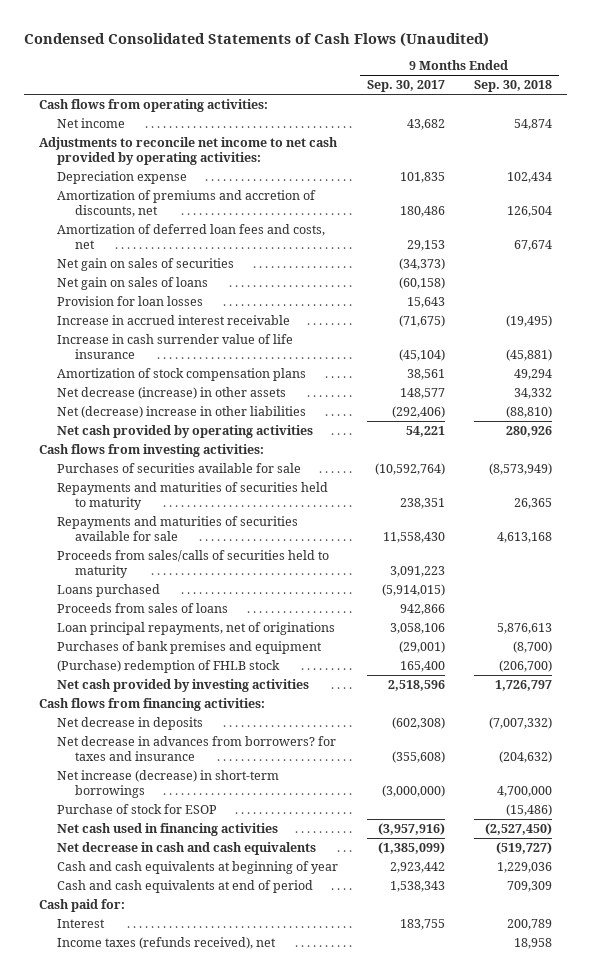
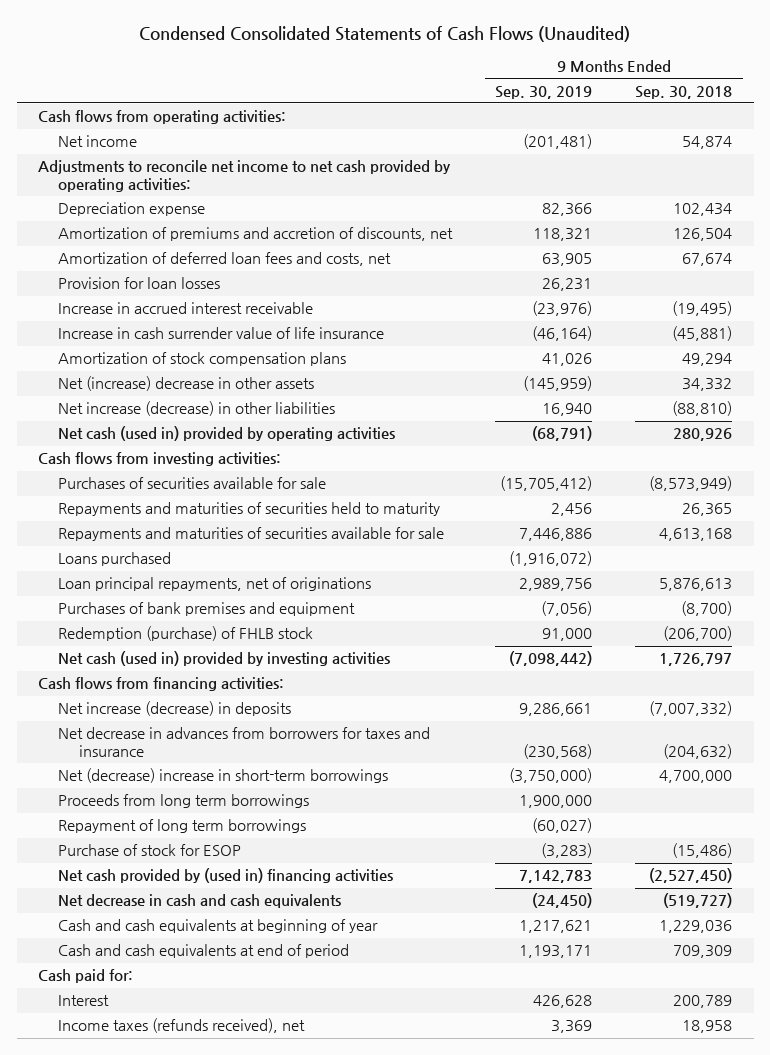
[366,80,445,93] Sep. 30, 2017 -> none
none -> [495,85,593,99] Sep. 30, 2019
[56,258,234,272] Net gain on sales of securities -> none
[56,277,208,291] Net gain on sales of loans -> none
[56,387,286,400] Net decrease (increase) in other assets -> [58,376,315,392] Net (increase) decrease in other assets
[56,406,306,419] Net (decrease) increase in other liabilities -> [58,401,336,417] Net increase (decrease) in other liabilities
[56,425,313,439] Net cash provided by operating activities -> [58,426,396,442] Net cash (used in) provided by operating activities
[56,550,329,578] Proceeds from sales/calls of securities held to maturity -> none
[56,603,228,614] Proceeds from sales of loans -> none
[56,660,280,674] (Purchase) redemption of FHLB stock -> [58,626,314,642] Redemption (purchase) of FHLB stock
[56,679,309,693] Net cash provided by investing activities -> [58,651,391,667] Net cash (used in) provided by investing activities
[56,717,203,731] Net decrease in deposits -> [58,701,292,717] Net increase (decrease) in deposits
[56,736,336,761] Net decrease in advances from borrowers? for taxes and insurance -> [58,727,431,757] Net decrease in advances from borrowers for taxes and insurance
[56,770,279,798] Net increase (decrease) in short-term borrowings -> [58,768,389,784] Net (decrease) increase in short-term borrowings
none -> [58,794,310,809] Proceeds from long term borrowings
none -> [58,819,307,834] Repayment of long term borrowings
[56,823,278,837] Net cash used in financing activities -> [58,868,394,884] Net cash provided by (used in) financing activities

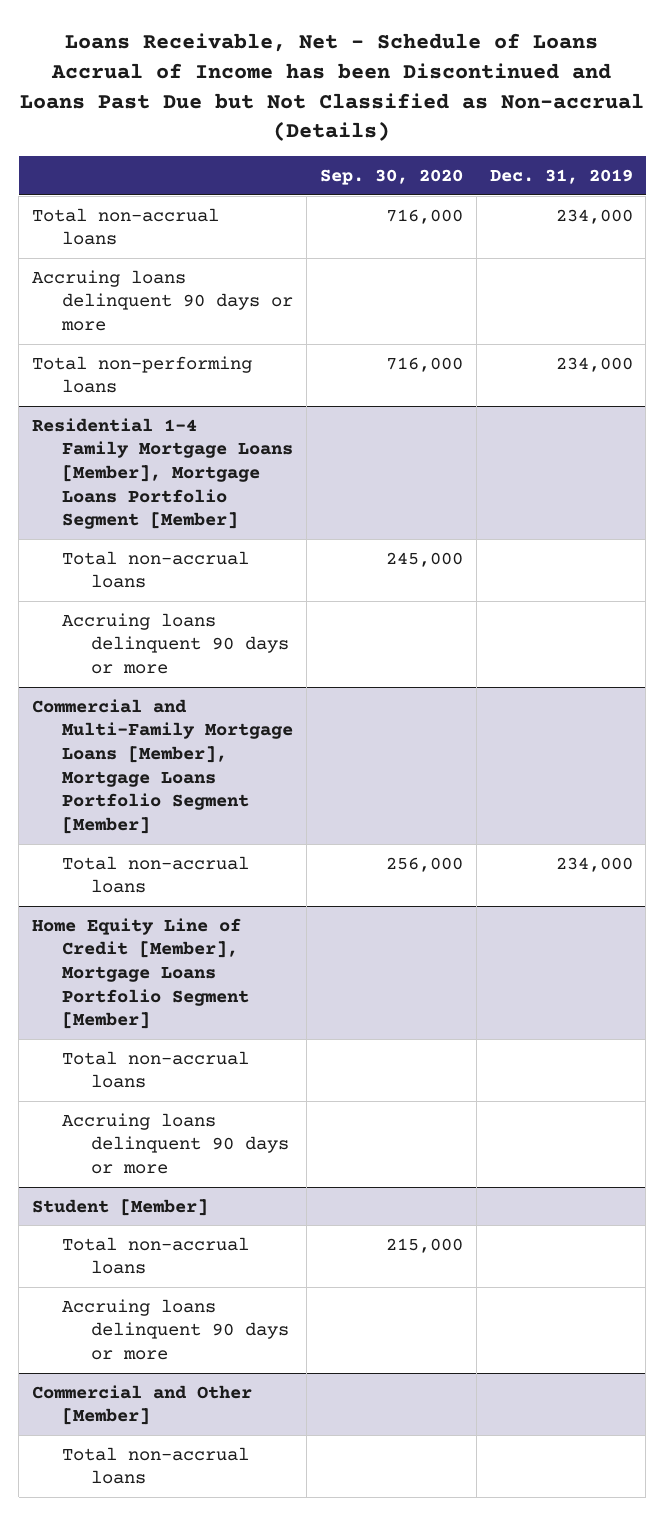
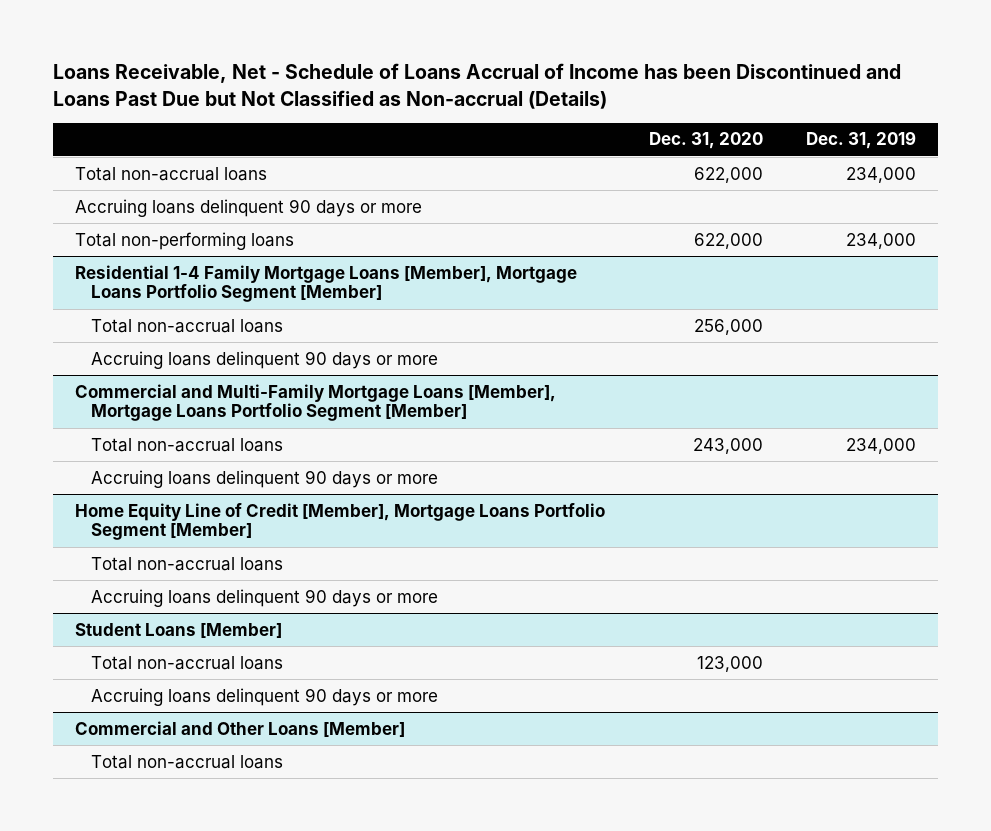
[319,169,463,186] Sep. 30, 2020 -> none
none -> [648,132,763,150] Dec. 31, 2020
none -> [91,469,439,488] Accruing loans delinquent 90 days or more
[32,1198,209,1216] Student [Member] -> [75,622,283,638] Student Loans [Member]
[32,1384,253,1426] Commercial and Other [Member] -> [75,720,406,737] Commercial and Other Loans [Member]

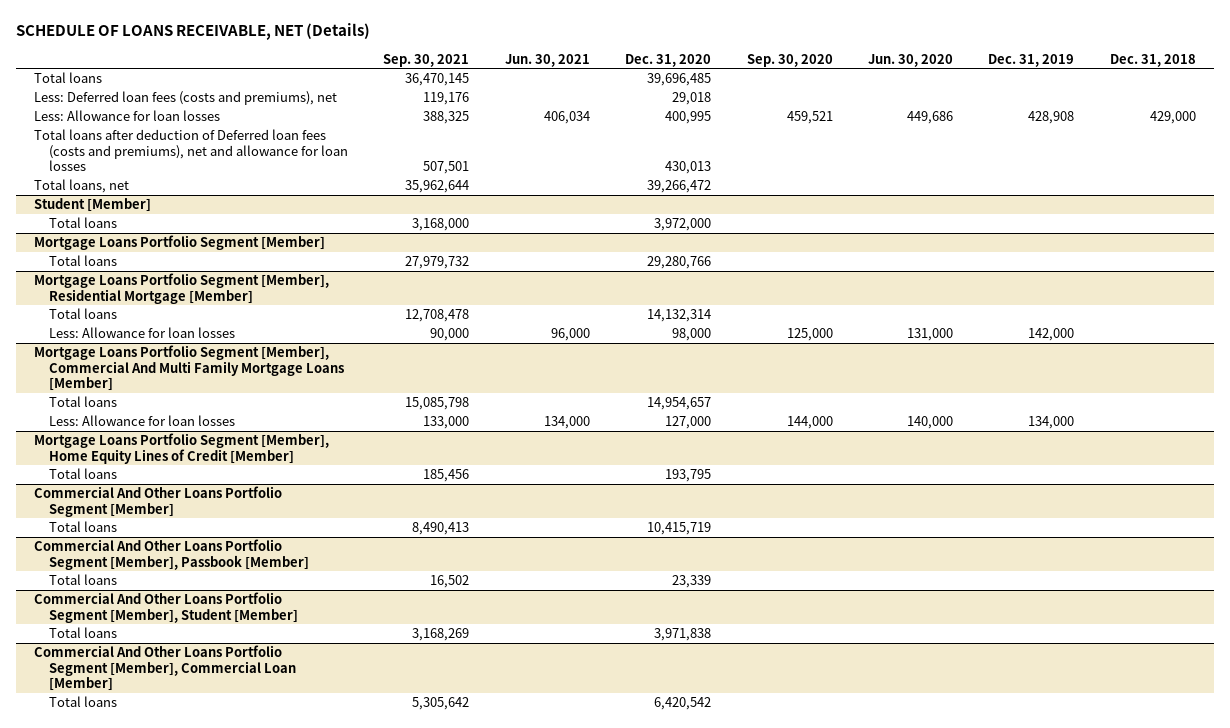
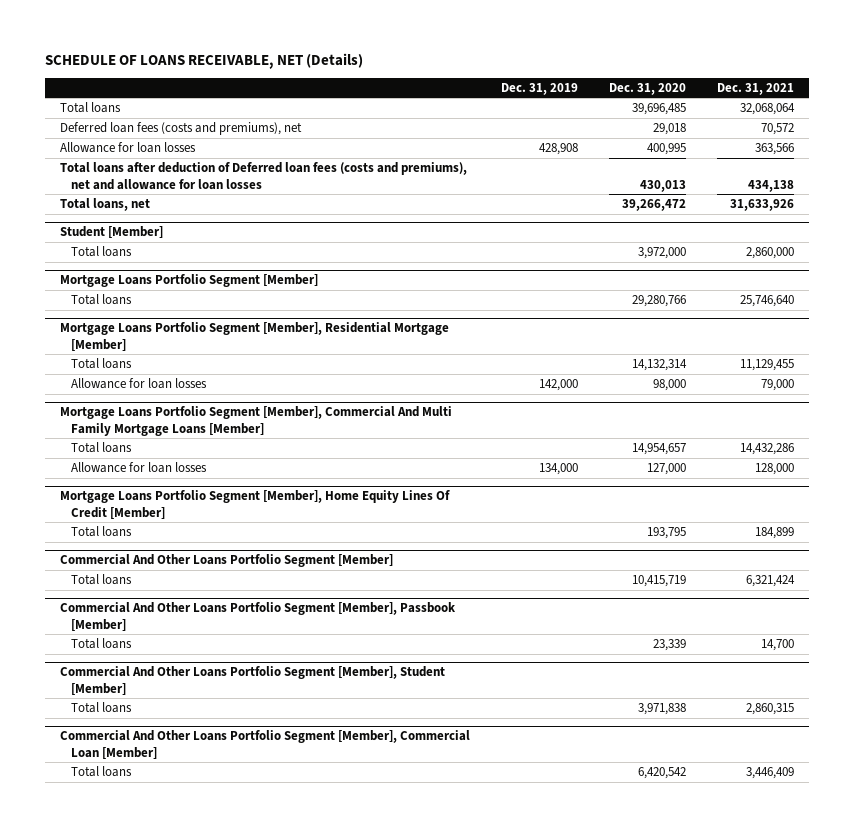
[383,53,470,67] Sep. 30, 2021 -> none
[504,53,590,67] Jun. 30, 2021 -> none
[746,53,833,67] Sep. 30, 2020 -> none
[868,53,954,67] Jun. 30, 2020 -> none
[1109,53,1196,67] Dec. 31, 2018 -> none
none -> [716,82,794,95] Dec. 31, 2021
[33,91,337,106] Less: Deferred loan fees (costs and premiums), net -> [60,122,303,136] Deferred loan fees (costs and premiums), net
[33,110,220,122] Less: Allowance for loan losses -> [60,142,197,154] Allowance for loan losses
[48,327,235,339] Less: Allowance for loan losses -> [71,378,208,390] Allowance for loan losses
[48,415,235,427] Less: Allowance for loan losses -> [71,462,208,474] Allowance for loan losses
[33,433,329,464] Mortgage Loans Portfolio Segment [Member], Home Equity Lines of Credit [Member] -> [60,490,451,519] Mortgage Loans Portfolio Segment [Member], Home Equity Lines Of Credit [Member]

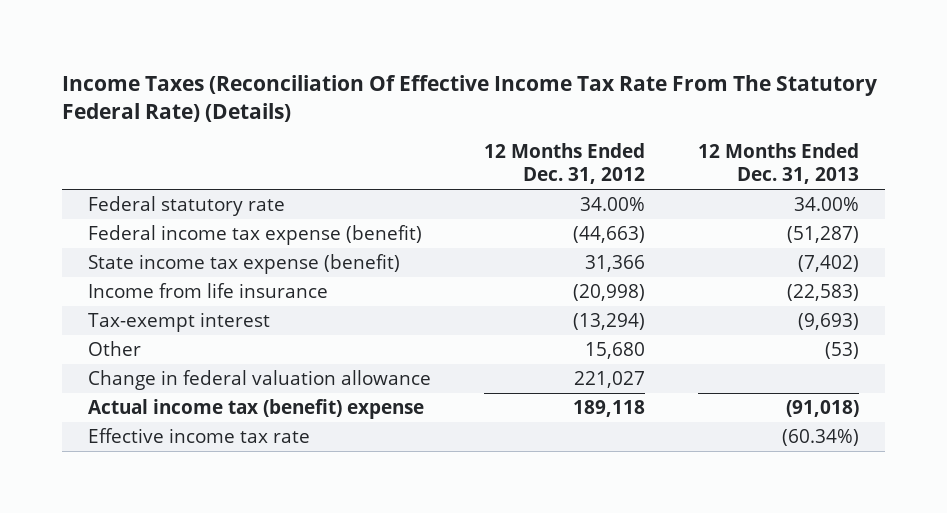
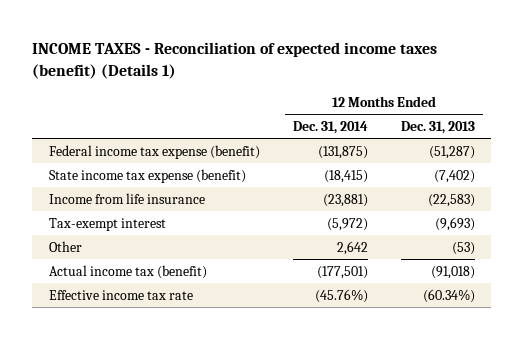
[62,74,878,122] Income Taxes (Reconciliation Of Effective Income Tax Rate From The Statutory Federal Rate) (Details) -> [32,41,438,79] INCOME TAXES - Reconciliation of expected income taxes (benefit) (Details 1)
[484,143,646,185] 12 Months Ended Dec. 31, 2012 -> none
none -> [292,120,368,134] Dec. 31, 2014
[88,195,286,216] Federal statutory rate -> none
[88,369,432,390] Change in federal valuation allowance -> none
[88,398,425,419] Actual income tax (benefit) expense -> [48,264,207,279] Actual income tax (benefit)

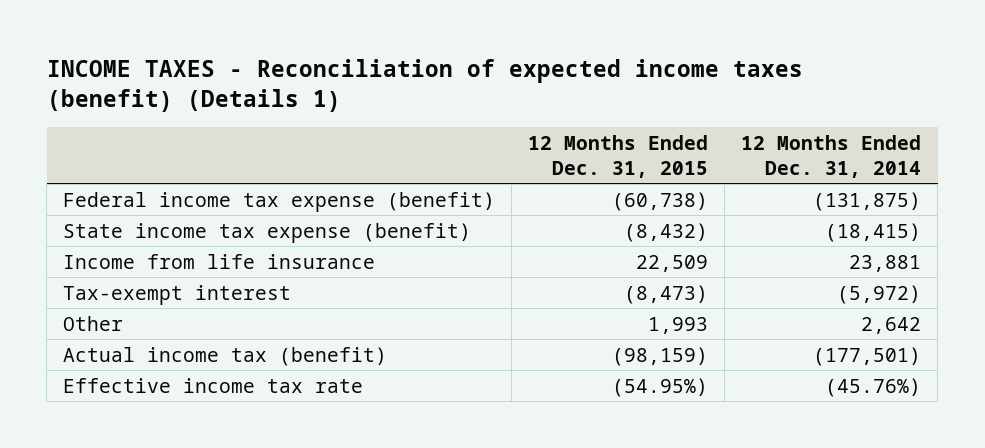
[400,120,475,134] Dec. 31, 2013 -> none
none -> [528,134,709,178] 12 Months Ended Dec. 31, 2015
[322,193,368,207] (23,881) -> [849,254,922,272] 23,881

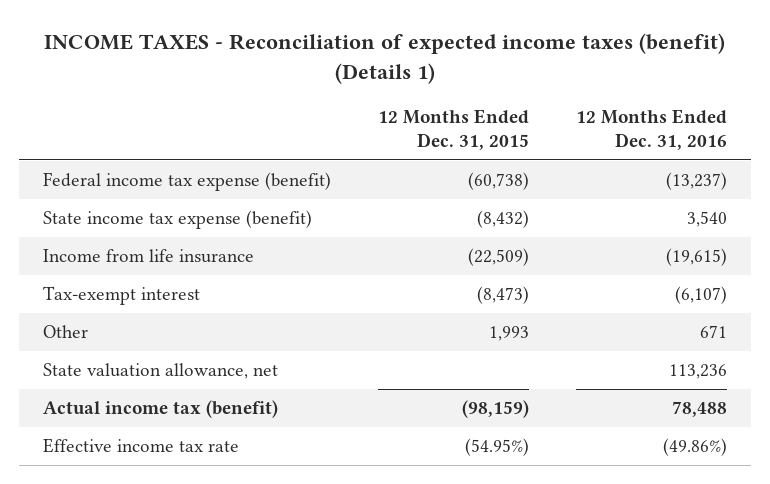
[741,134,922,178] 12 Months Ended Dec. 31, 2014 -> none
none -> [576,109,728,151] 12 Months Ended Dec. 31, 2016
[636,254,709,272] 22,509 -> [468,248,530,267] (22,509)
none -> [42,363,278,380] State valuation allowance, net

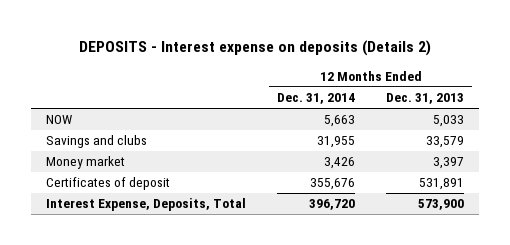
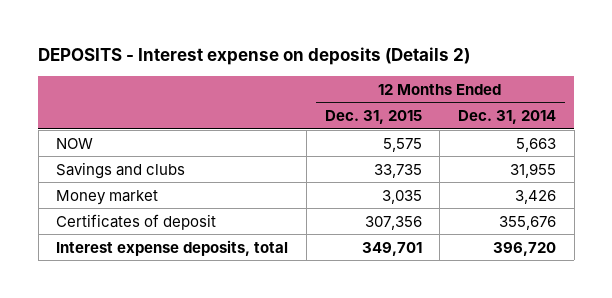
[385,93,464,105] Dec. 31, 2013 -> none
none -> [324,110,422,125] Dec. 31, 2015
[46,198,247,212] Interest Expense, Deposits, Total -> [56,239,289,256] Interest expense deposits, total

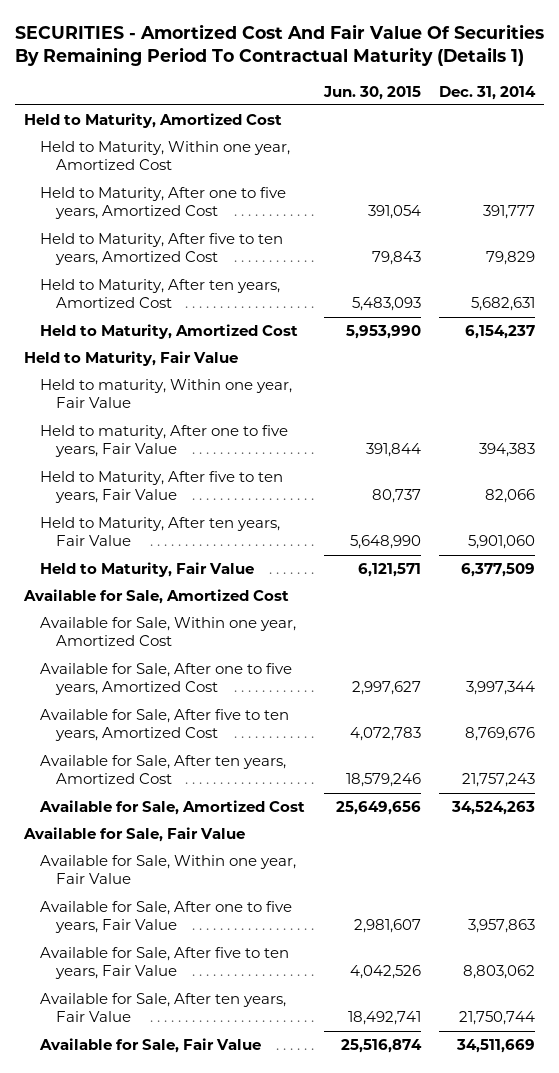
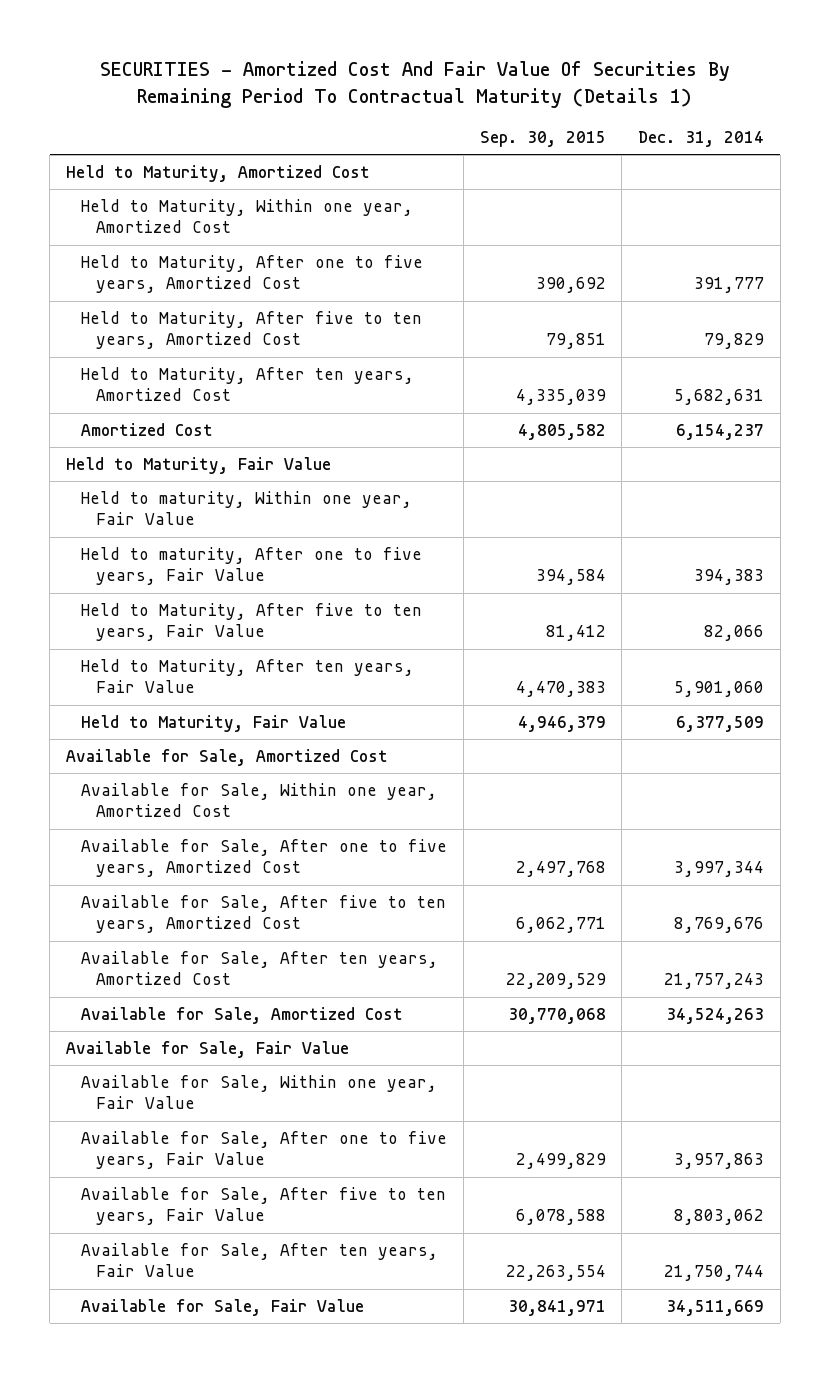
[322,85,421,100] Jun. 30, 2015 -> none
none -> [479,130,606,147] Sep. 30, 2015
[39,324,298,340] Held to Maturity, Amortized Cost -> [81,423,214,437] Amortized Cost

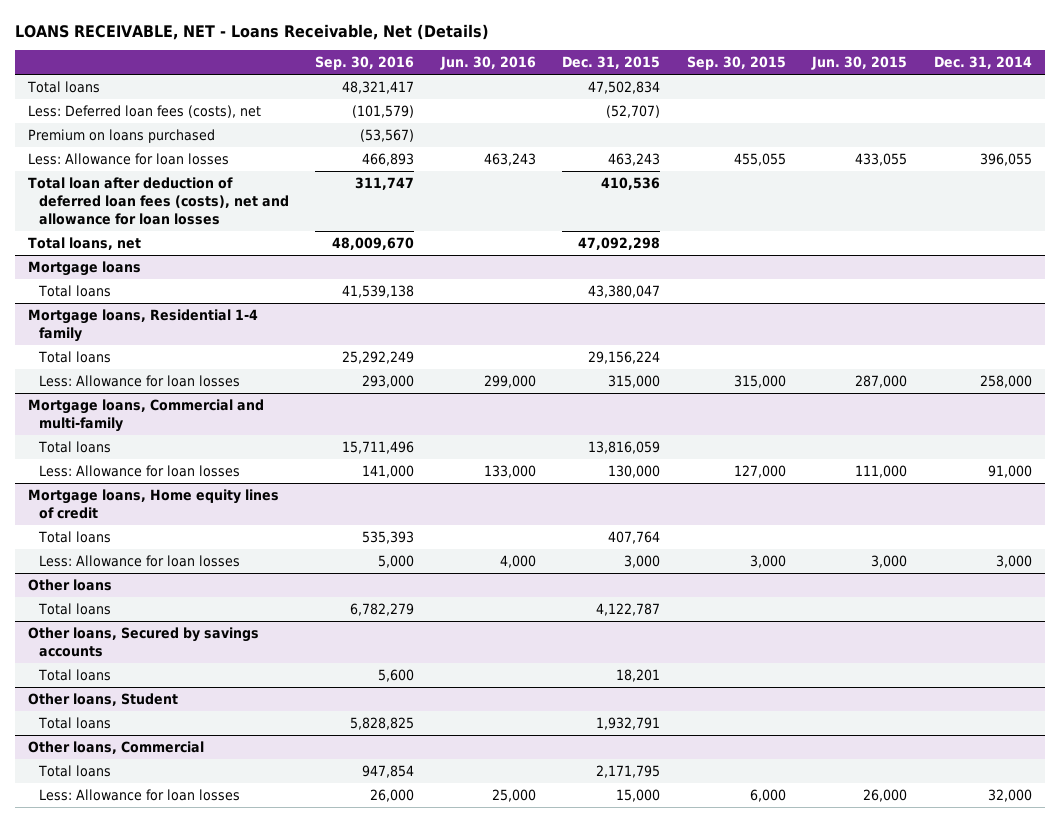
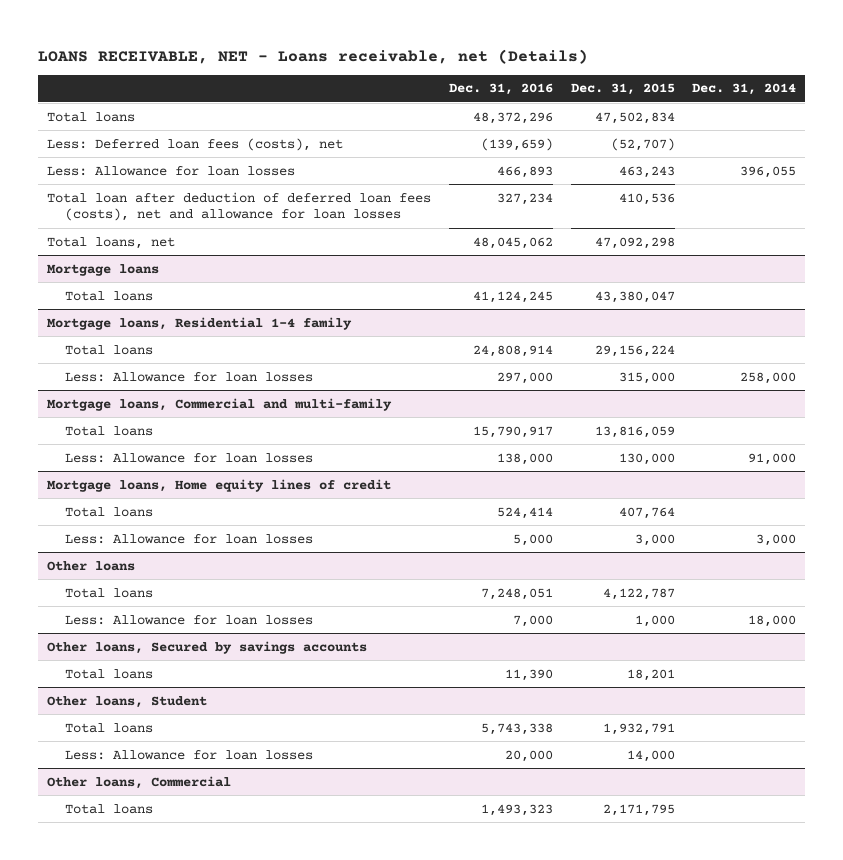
[15,23,490,40] LOANS RECEIVABLE, NET - Loans Receivable, Net (Details) -> [38,48,589,64] LOANS RECEIVABLE, NET - Loans receivable, net (Details)
[315,56,415,71] Sep. 30, 2016 -> none
[439,56,536,71] Jun. 30, 2016 -> none
[686,56,786,71] Sep. 30, 2015 -> none
[811,56,908,71] Jun. 30, 2015 -> none
none -> [448,83,553,96] Dec. 31, 2016
[28,128,216,143] Premium on loans purchased -> none
none -> [64,614,313,625] Less: Allowance for loan losses
none -> [64,749,313,760] Less: Allowance for loan losses
[39,788,241,801] Less: Allowance for loan losses -> none

